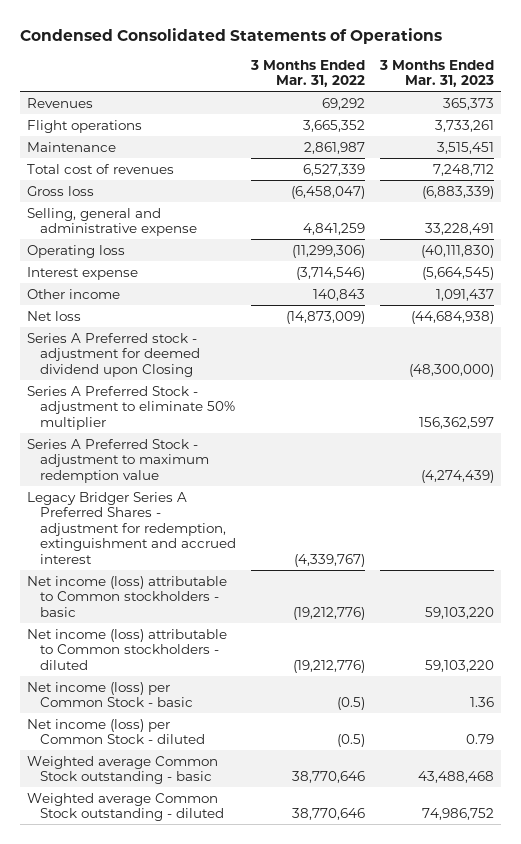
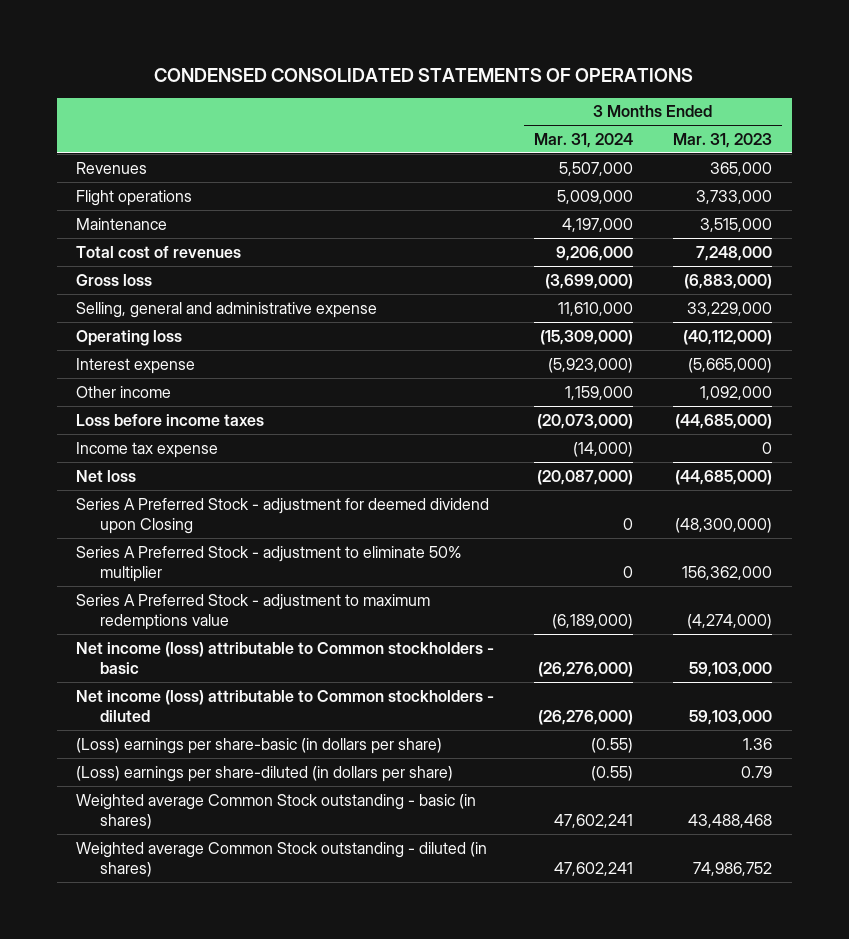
[19,27,442,44] Condensed Consolidated Statements of Operations -> [154,67,694,82] CONDENSED CONSOLIDATED STATEMENTS OF OPERATIONS
[249,59,365,88] 3 Months Ended Mar. 31, 2022 -> none
none -> [534,132,634,148] Mar. 31, 2024
[27,491,237,564] Legacy Bridger Series A Preferred Shares - adjustment for redemption, extinguishment and accrued interest -> none
[442,97,494,110] 365,373 -> [710,161,773,176] 365,000
[434,119,494,132] 3,733,261 -> [696,189,773,204] 3,733,000
[436,141,494,154] 3,515,451 -> [700,217,773,232] 3,515,000
[432,163,494,176] 7,248,712 -> [696,245,773,261] 7,248,000
[421,185,494,199] (6,883,339) -> [684,273,773,289] (6,883,000)
[424,223,494,236] 33,228,491 -> [687,301,773,316] 33,229,000
[420,244,494,258] (40,111,830) -> [683,329,773,345] (40,112,000)
[421,266,494,280] (5,664,545) -> [688,357,773,373] (5,665,000)
[435,288,494,301] 1,091,437 -> [700,385,773,400] 1,092,000
none -> [76,413,265,426] Loss before income taxes
none -> [76,441,219,458] Income tax expense
[410,310,494,324] (44,684,938) -> [675,469,773,485] (44,685,000)
[27,332,201,377] Series A Preferred stock - adjustment for deemed dividend upon Closing -> [76,497,490,535] Series A Preferred Stock - adjustment for deemed dividend upon Closing
[418,416,494,429] 156,362,597 -> [682,566,773,581] 156,362,000
[27,438,210,483] Series A Preferred Stock - adjustment to maximum redemption value -> [76,593,431,631] Series A Preferred Stock - adjustment to maximum redemptions value
[420,469,494,483] (4,274,439) -> [687,614,773,630] (4,274,000)
[424,606,494,619] 59,103,220 -> [689,662,773,678] 59,103,000
[424,659,494,672] 59,103,220 -> [689,710,773,726] 59,103,000
[27,681,194,708] Net income (loss) per Common Stock - basic -> [76,737,443,754] (Loss) earnings per share-basic (in dollars per share)
[27,718,206,745] Net income (loss) per Common Stock - diluted -> [76,765,454,782] (Loss) earnings per share-diluted (in dollars per share)
[27,755,219,785] Weighted average Common Stock outstanding - basic -> [76,793,477,830] Weighted average Common Stock outstanding - basic (in shares)
[27,792,225,822] Weighted average Common Stock outstanding - diluted -> [76,841,488,878] Weighted average Common Stock outstanding - diluted (in shares)

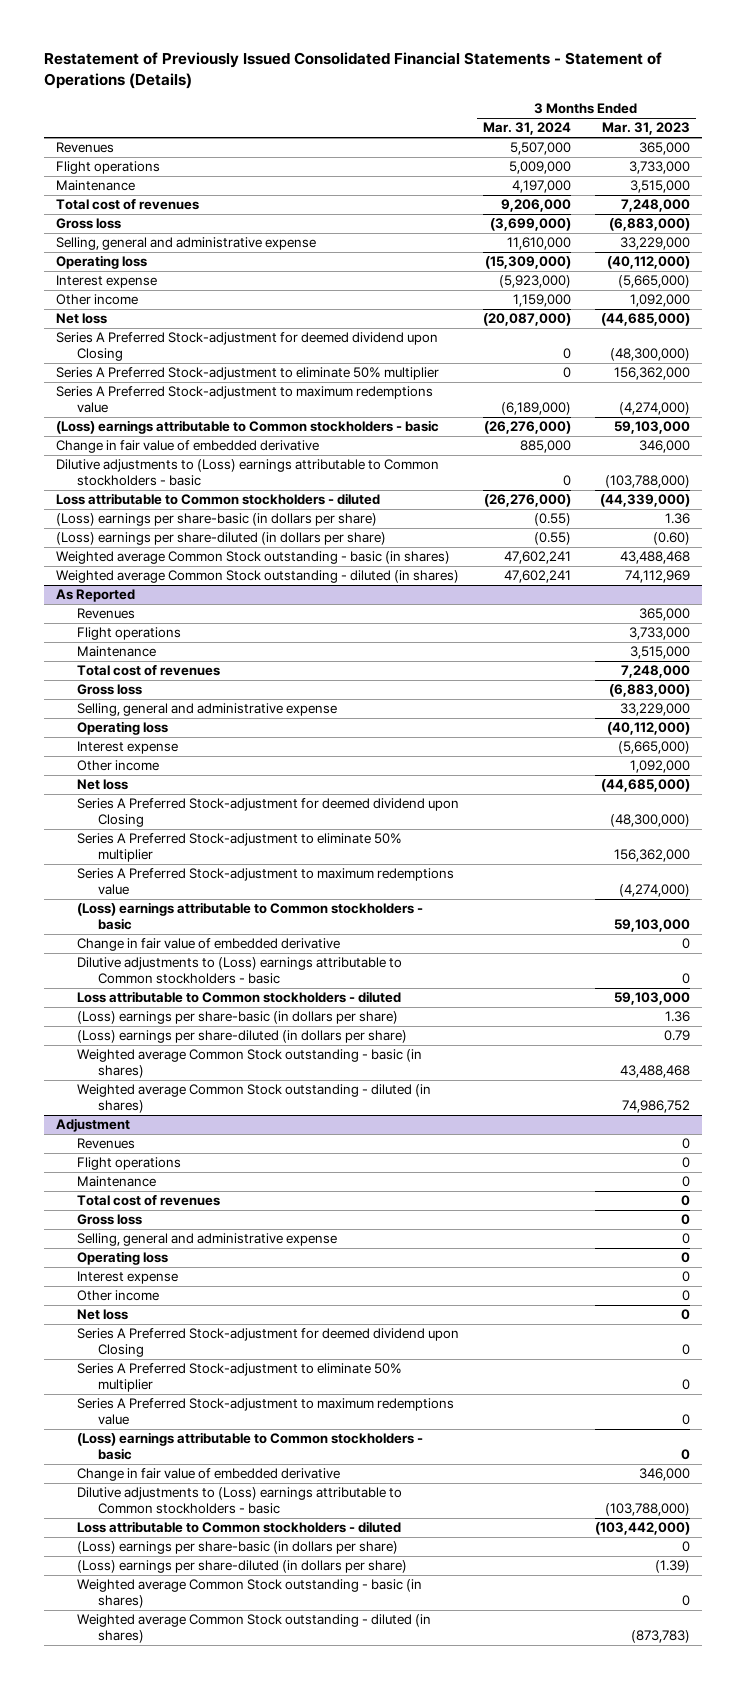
[154,67,694,82] CONDENSED CONSOLIDATED STATEMENTS OF OPERATIONS -> [43,52,662,90] Restatement of Previously Issued Consolidated Financial Statements - Statement of Operations (Details)
[76,413,265,426] Loss before income taxes -> none
[76,441,219,458] Income tax expense -> none
[76,497,490,535] Series A Preferred Stock - adjustment for deemed dividend upon Closing -> [55,332,438,362] Series A Preferred Stock-adjustment for deemed dividend upon Closing
[76,545,463,583] Series A Preferred Stock - adjustment to eliminate 50% multiplier -> [55,367,439,381] Series A Preferred Stock-adjustment to eliminate 50% multiplier
[76,593,431,631] Series A Preferred Stock - adjustment to maximum redemptions value -> [55,386,433,414] Series A Preferred Stock-adjustment to maximum redemptions value
[76,641,495,675] Net income (loss) attributable to Common stockholders - basic -> [55,420,439,435] (Loss) earnings attributable to Common stockholders - basic
none -> [55,440,319,454] Change in fair value of embedded derivative
none -> [55,459,439,487] Dilutive adjustments to (Loss) earnings attributable to Common stockholders - basic
[76,689,495,723] Net income (loss) attributable to Common stockholders - diluted -> [55,493,380,506] Loss attributable to Common stockholders - diluted
[689,710,773,726] 59,103,000 -> [599,494,690,508] (44,339,000)
[741,765,773,778] 0.79 -> [652,532,690,546] (0.60)
[693,862,773,877] 74,986,752 -> [624,570,690,584] 74,112,969
none -> [55,589,135,603] As Reported
none -> [76,608,135,620] Revenues
none -> [76,627,181,641] Flight operations
none -> [76,646,156,658] Maintenance
none -> [76,665,220,677] Total cost of revenues
none -> [76,684,142,696] Gross loss
none -> [76,703,337,717] Selling, general and administrative expense
none -> [76,721,168,736] Operating loss
none -> [76,741,178,755] Interest expense
none -> [76,760,159,772] Other income
none -> [76,779,128,791] Net loss
none -> [76,798,459,828] Series A Preferred Stock-adjustment for deemed dividend upon Closing
none -> [76,833,402,863] Series A Preferred Stock-adjustment to eliminate 50% multiplier
none -> [76,868,454,896] Series A Preferred Stock-adjustment to maximum redemptions value
none -> [76,902,423,931] (Loss) earnings attributable to Common stockholders - basic
none -> [76,938,340,952] Change in fair value of embedded derivative
none -> [76,957,402,985] Dilutive adjustments to (Loss) earnings attributable to Common stockholders - basic
none -> [76,991,401,1004] Loss attributable to Common stockholders - diluted
none -> [76,1011,398,1025] (Loss) earnings per share-basic (in dollars per share)
none -> [76,1030,407,1044] (Loss) earnings per share-diluted (in dollars per share)
none -> [76,1049,422,1079] Weighted average Common Stock outstanding - basic (in shares)
none -> [76,1084,431,1114] Weighted average Common Stock outstanding - diluted (in shares)
none -> [55,1118,130,1133] Adjustment
none -> [76,1138,135,1150] Revenues
none -> [76,1157,181,1171] Flight operations
none -> [76,1176,156,1188] Maintenance
none -> [76,1195,220,1207] Total cost of revenues
none -> [76,1214,142,1226] Gross loss
none -> [76,1233,337,1247] Selling, general and administrative expense
none -> [76,1251,168,1266] Operating loss
none -> [76,1271,178,1285] Interest expense
none -> [76,1290,159,1302] Other income
none -> [76,1309,128,1321] Net loss
none -> [76,1328,459,1358] Series A Preferred Stock-adjustment for deemed dividend upon Closing
none -> [76,1363,402,1393] Series A Preferred Stock-adjustment to eliminate 50% multiplier
none -> [76,1398,454,1426] Series A Preferred Stock-adjustment to maximum redemptions value
none -> [76,1432,423,1461] (Loss) earnings attributable to Common stockholders - basic
none -> [76,1468,340,1482] Change in fair value of embedded derivative
none -> [76,1487,402,1515] Dilutive adjustments to (Loss) earnings attributable to Common stockholders - basic
none -> [76,1521,401,1534] Loss attributable to Common stockholders - diluted
none -> [76,1541,398,1555] (Loss) earnings per share-basic (in dollars per share)
none -> [76,1560,407,1574] (Loss) earnings per share-diluted (in dollars per share)
none -> [76,1579,422,1609] Weighted average Common Stock outstanding - basic (in shares)
none -> [76,1614,431,1644] Weighted average Common Stock outstanding - diluted (in shares)

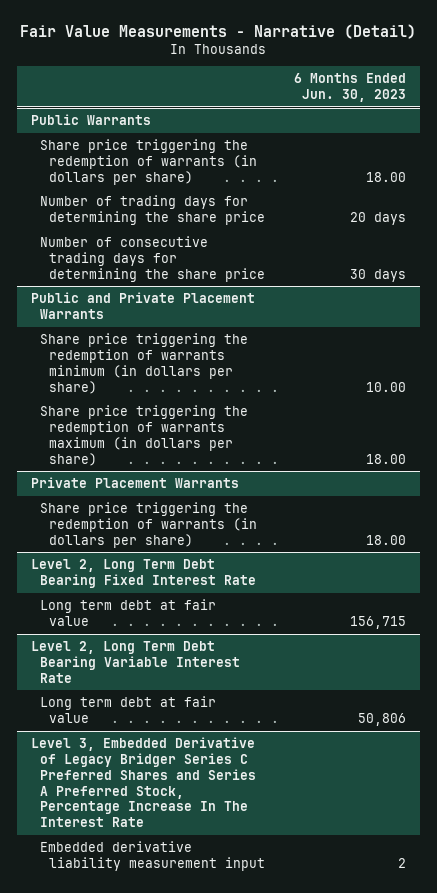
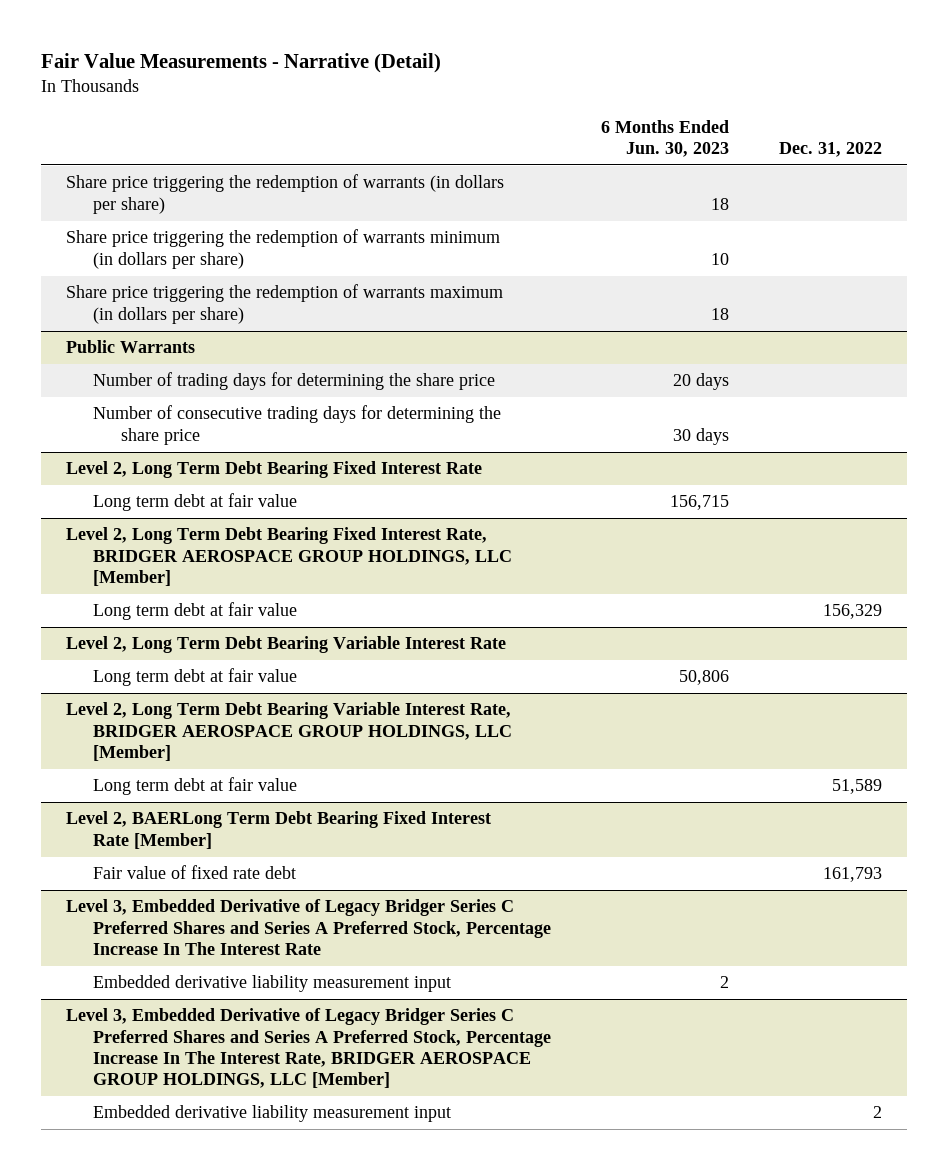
none -> [778,141,882,157] Dec. 31, 2022
none -> [65,174,504,214] Share price triggering the redemption of warrants (in dollars per share)
none -> [65,229,500,269] Share price triggering the redemption of warrants minimum (in dollars per share)
none -> [65,284,503,324] Share price triggering the redemption of warrants maximum (in dollars per share)
[40,138,258,185] Share price triggering the redemption of warrants (in dollars per share) -> none
[31,291,256,319] Public and Private Placement Warrants -> none
[40,332,249,394] Share price triggering the redemption of warrants minimum (in dollars per share) -> none
[40,404,249,466] Share price triggering the redemption of warrants maximum (in dollars per share) -> none
[31,476,240,488] Private Placement Warrants -> none
[40,501,258,548] Share price triggering the redemption of warrants (in dollars per share) -> none
none -> [65,527,513,586] Level 2, Long Term Debt Bearing Fixed Interest Rate, BRIDGER AEROSPACE GROUP HOLDINGS, LLC [Member]
none -> [93,602,298,621] Long term debt at fair value
none -> [65,702,513,761] Level 2, Long Term Debt Bearing Variable Interest Rate, BRIDGER AEROSPACE GROUP HOLDINGS, LLC [Member]
none -> [93,777,298,796] Long term debt at fair value
none -> [65,811,491,849] Level 2, BAERLong Term Debt Bearing Fixed Interest Rate [Member]
none -> [93,865,297,880] Fair value of fixed rate debt
none -> [65,1008,552,1088] Level 3, Embedded Derivative of Legacy Bridger Series C Preferred Shares and Series A Preferred Stock, Percentage Increase In The Interest Rate, BRIDGER AEROSPACE GROUP HOLDINGS, LLC [Member]
none -> [93,1105,452,1123] Embedded derivative liability measurement input

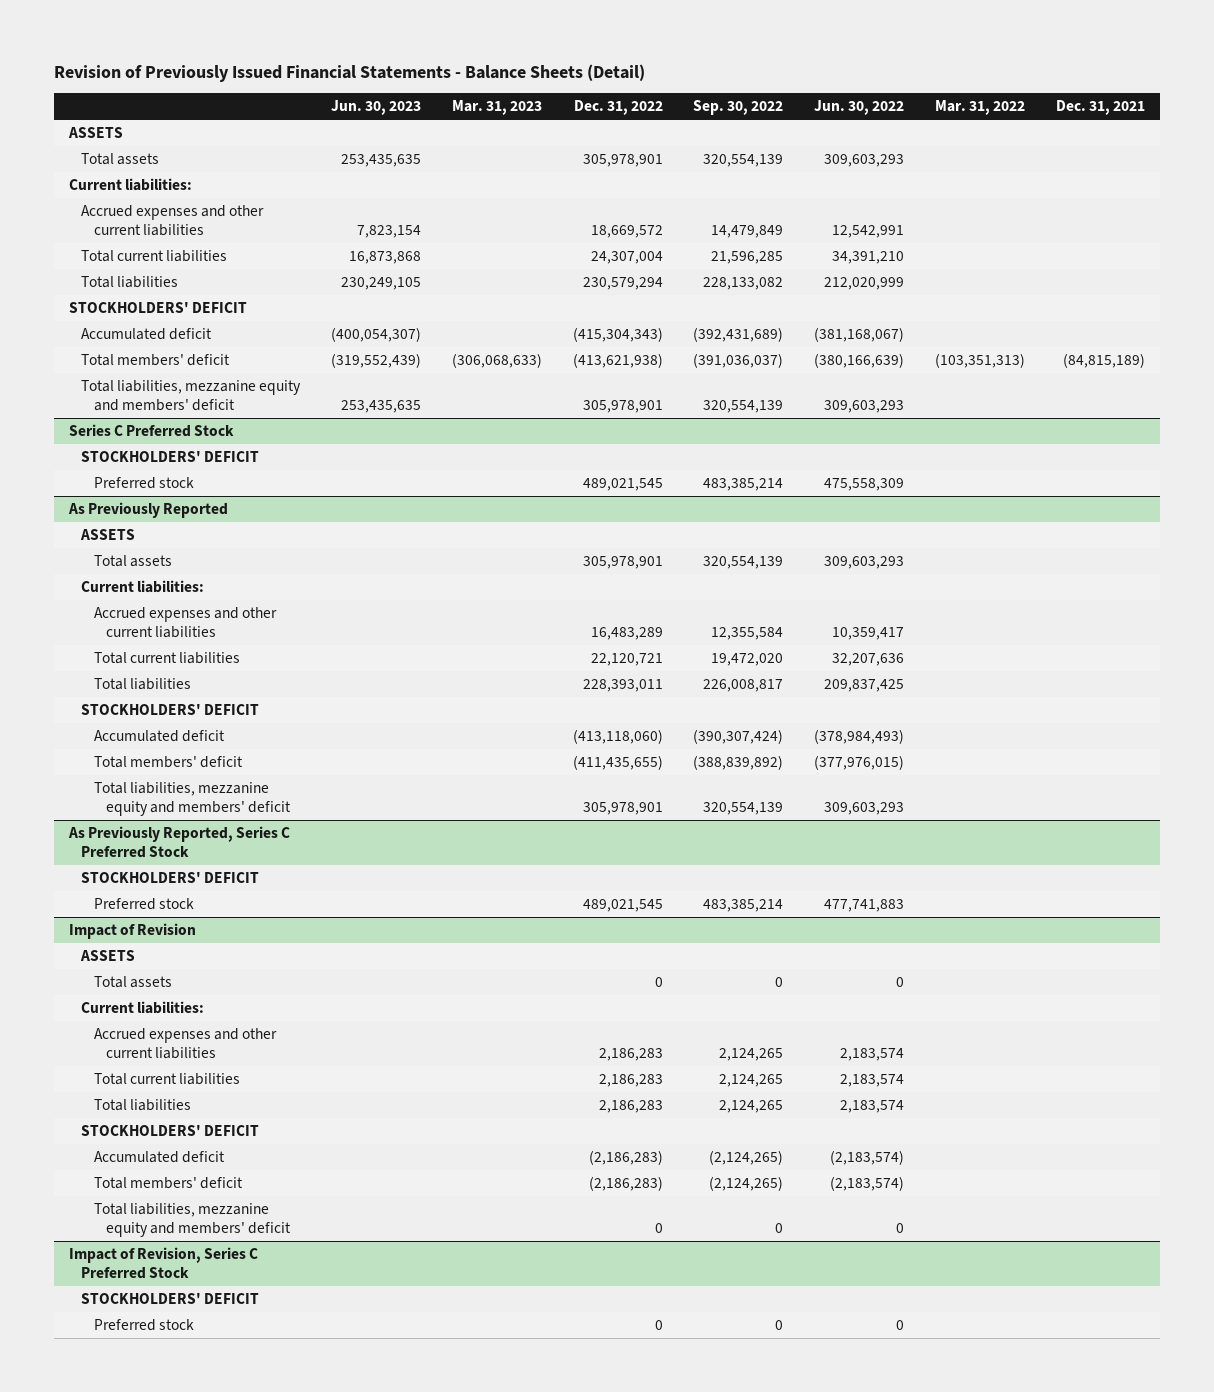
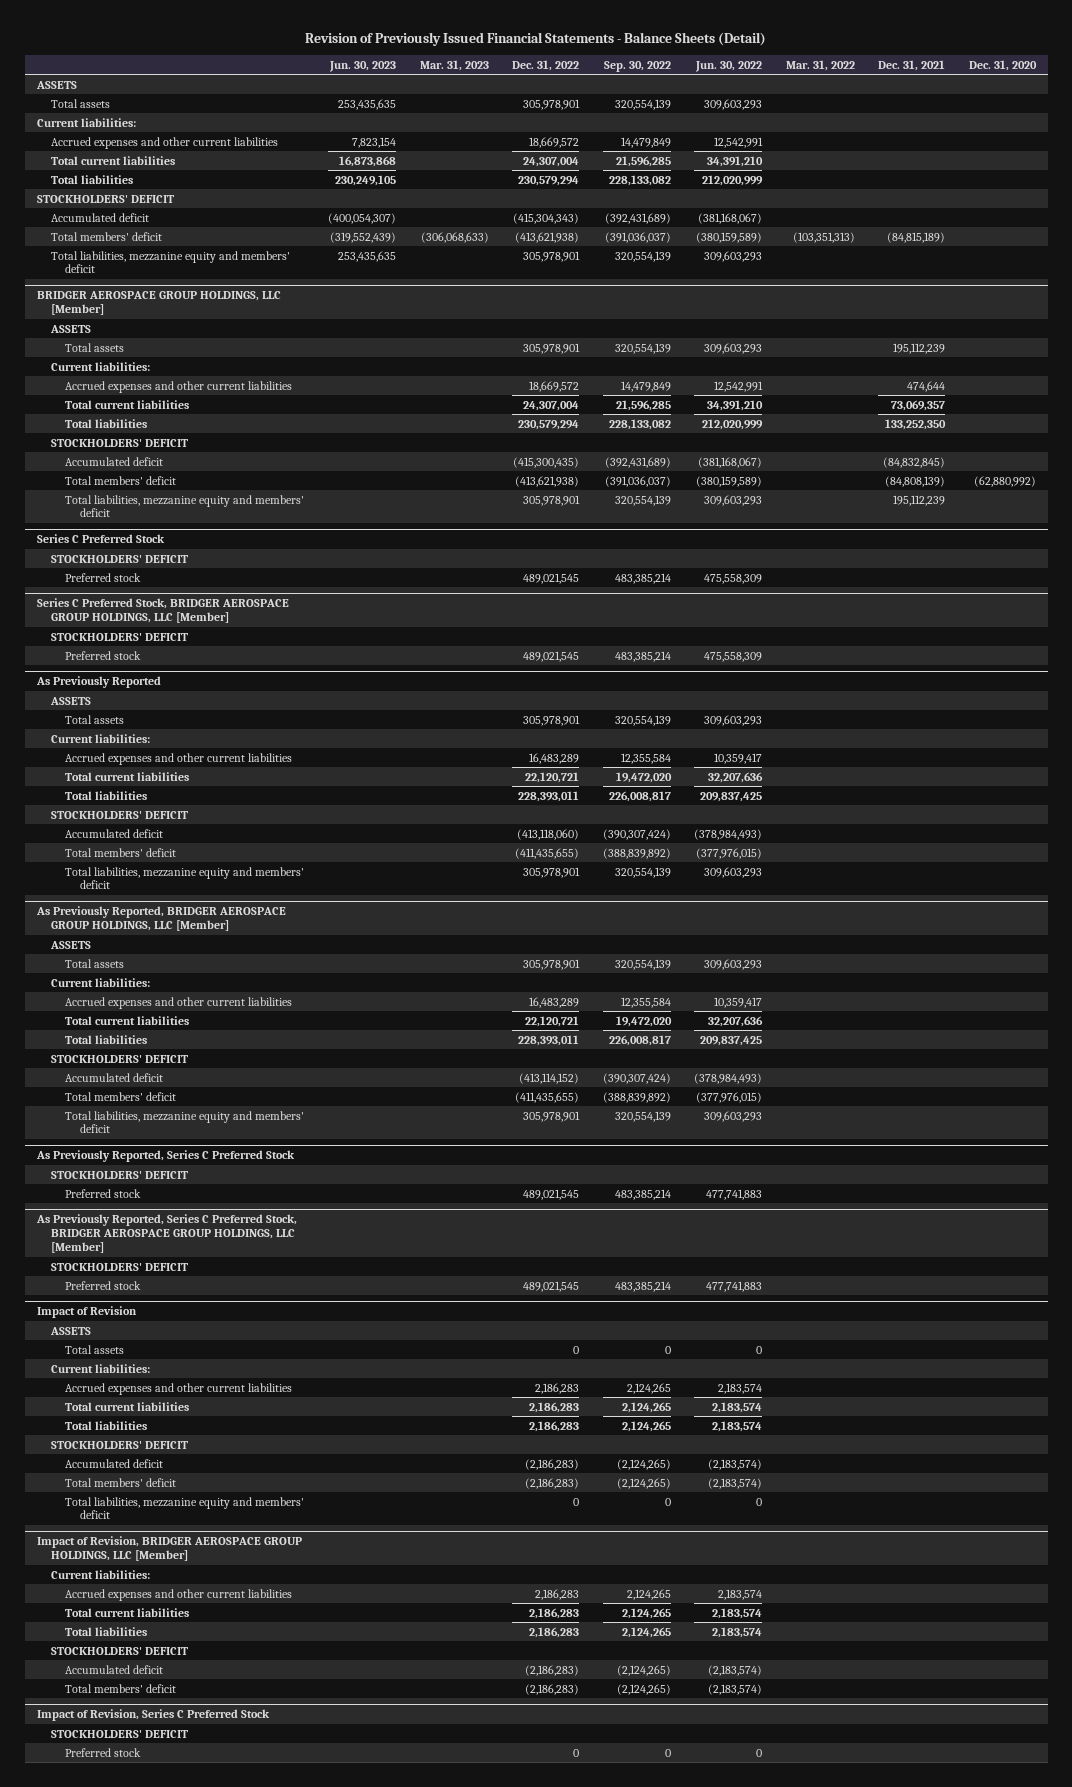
none -> [968,59,1037,71] Dec. 31, 2020
[814,353,905,369] (380,166,639) -> [696,231,763,243] (380,159,589)
none -> [36,291,281,316] BRIDGER AEROSPACE GROUP HOLDINGS, LLC [Member]
none -> [50,324,92,333] ASSETS
none -> [65,342,125,352] Total assets
none -> [51,361,151,371] Current liabilities:
none -> [65,380,293,393] Accrued expenses and other current liabilities
none -> [65,399,190,409] Total current liabilities
none -> [65,418,148,428] Total liabilities
none -> [51,438,189,447] STOCKHOLDERS' DEFICIT
none -> [65,456,164,466] Accumulated deficit
none -> [65,475,177,485] Total members' deficit
none -> [65,494,305,518] Total liabilities, mezzanine equity and members' deficit
none -> [36,598,289,624] Series C Preferred Stock, BRIDGER AEROSPACE GROUP HOLDINGS, LLC [Member]
none -> [51,632,189,641] STOCKHOLDERS' DEFICIT
none -> [65,650,142,660] Preferred stock
none -> [35,906,286,932] As Previously Reported, BRIDGER AEROSPACE GROUP HOLDINGS, LLC [Member]
none -> [50,940,92,949] ASSETS
none -> [65,958,125,968] Total assets
none -> [51,977,151,987] Current liabilities:
none -> [65,996,293,1009] Accrued expenses and other current liabilities
none -> [65,1015,190,1025] Total current liabilities
none -> [65,1034,148,1044] Total liabilities
none -> [51,1054,189,1063] STOCKHOLDERS' DEFICIT
none -> [65,1072,164,1082] Accumulated deficit
none -> [65,1091,177,1101] Total members' deficit
none -> [65,1110,305,1134] Total liabilities, mezzanine equity and members' deficit
none -> [35,1214,297,1254] As Previously Reported, Series C Preferred Stock, BRIDGER AEROSPACE GROUP HOLDINGS, LLC [Member]
none -> [51,1262,189,1271] STOCKHOLDERS' DEFICIT
none -> [65,1280,142,1290] Preferred stock
none -> [36,1536,302,1562] Impact of Revision, BRIDGER AEROSPACE GROUP HOLDINGS, LLC [Member]
none -> [51,1569,151,1579] Current liabilities:
none -> [65,1588,293,1601] Accrued expenses and other current liabilities
none -> [65,1607,190,1617] Total current liabilities
none -> [65,1626,148,1636] Total liabilities
none -> [51,1646,189,1655] STOCKHOLDERS' DEFICIT
none -> [65,1664,164,1674] Accumulated deficit
none -> [65,1683,177,1693] Total members' deficit

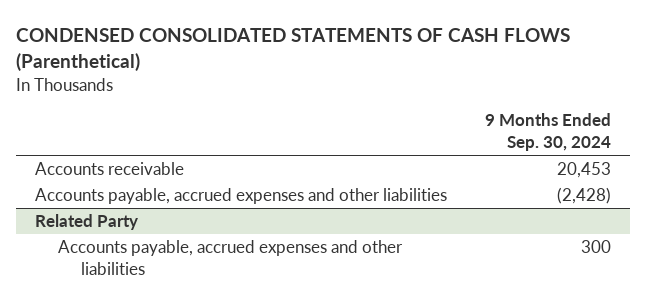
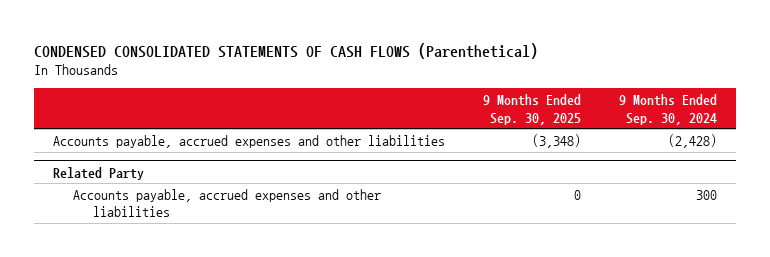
none -> [483,93,582,125] 9 Months Ended Sep. 30, 2025
[35,162,185,176] Accounts receivable -> none

